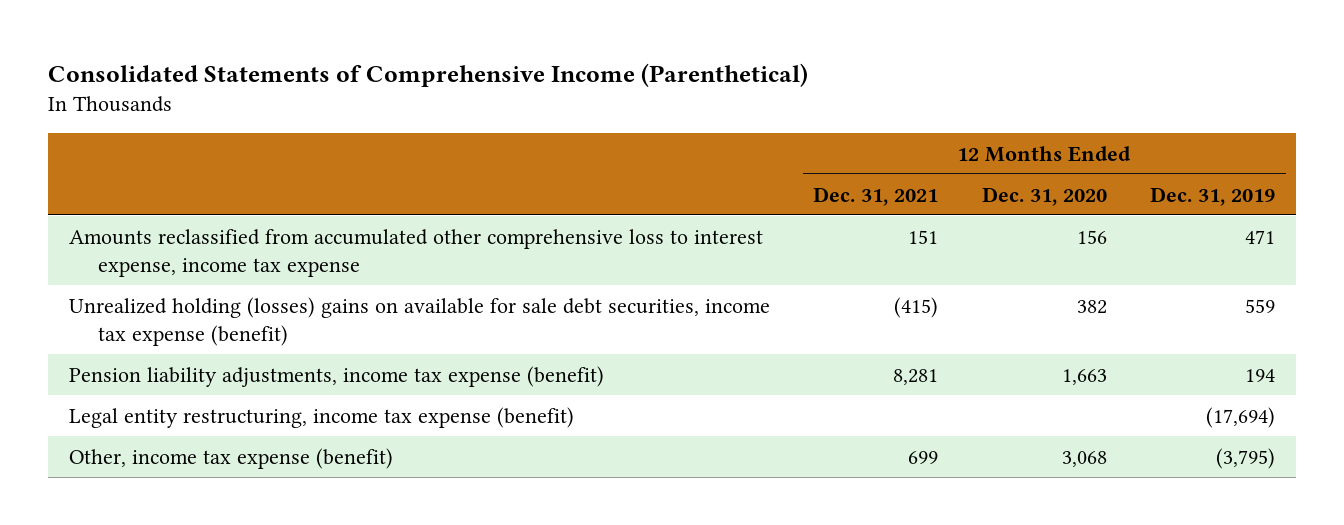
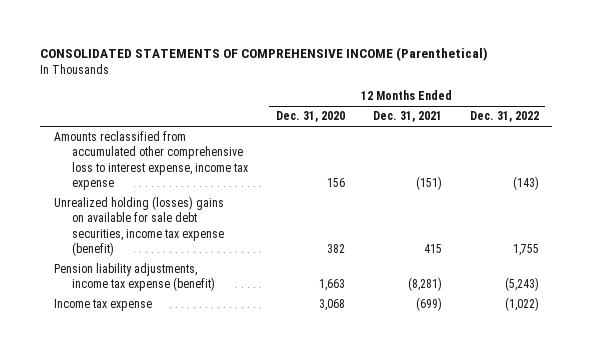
[47,62,808,87] Consolidated Statements of Comprehensive Income (Parenthetical) -> [39,47,488,62] CONSOLIDATED STATEMENTS OF COMPREHENSIVE INCOME (Parenthetical)
[1149,186,1275,206] Dec. 31, 2019 -> none
none -> [469,111,539,123] Dec. 31, 2022
[69,406,575,428] Legal entity restructuring, income tax expense (benefit) -> none
[908,229,939,244] 151 -> [415,175,442,190] (151)
[894,296,939,318] (415) -> [423,243,442,253] 415
[893,368,939,385] 8,281 -> [407,277,442,292] (8,281)
[69,447,394,469] Other, income tax expense (benefit) -> [53,299,152,312] Income tax expense
[908,450,939,464] 699 -> [415,297,442,312] (699)

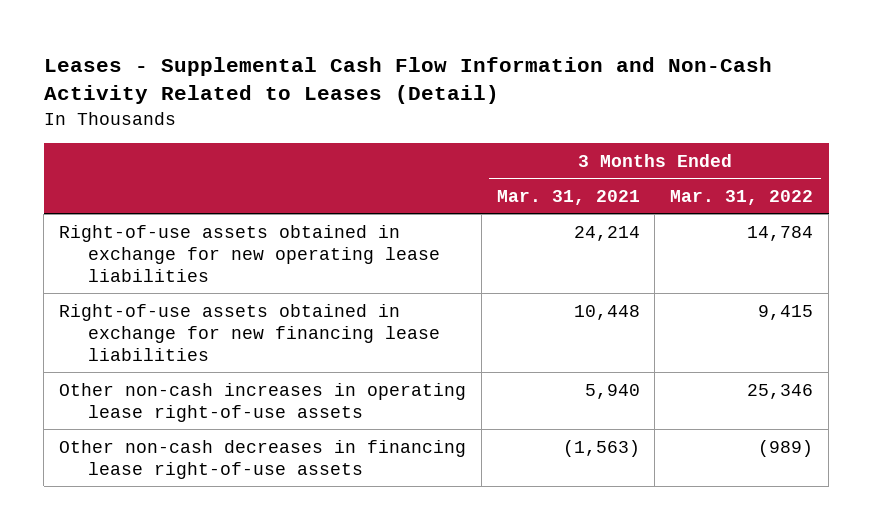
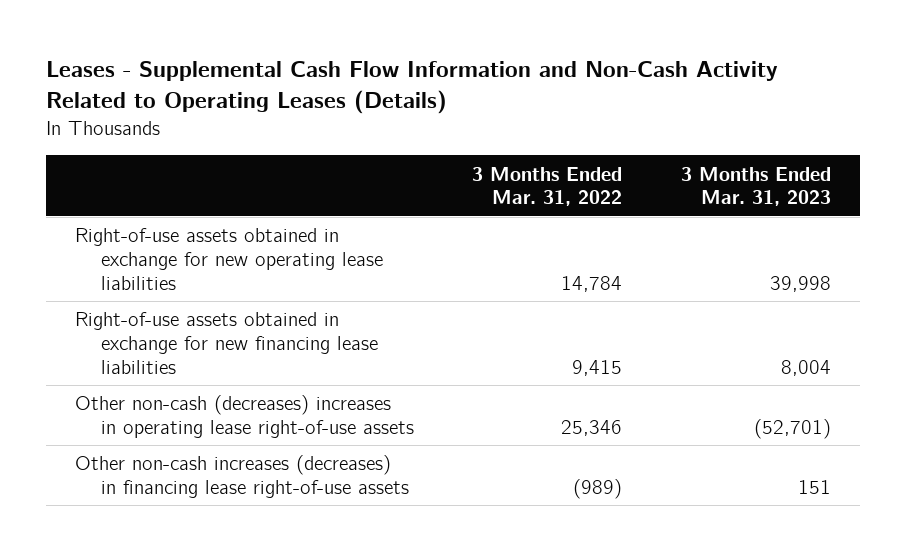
[43,56,772,105] Leases - Supplemental Cash Flow Information and Non-Cash Activity Related to Leases (Detail) -> [46,61,779,115] Leases - Supplemental Cash Flow Information and Non-Cash Activity Related to Operating Leases (Details)
[496,189,640,205] Mar. 31, 2021 -> none
none -> [680,166,831,207] 3 Months Ended Mar. 31, 2023
[58,382,466,422] Other non-cash increases in operating lease right-of-use assets -> [75,395,415,439] Other non-cash (decreases) increases in operating lease right-of-use assets
[58,439,466,479] Other non-cash decreases in financing lease right-of-use assets -> [75,455,410,499] Other non-cash increases (decreases) in financing lease right-of-use assets

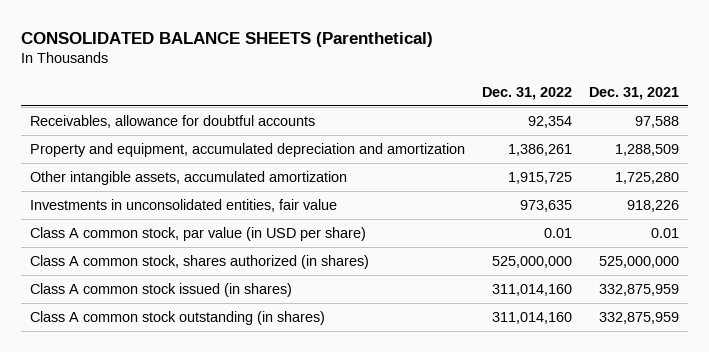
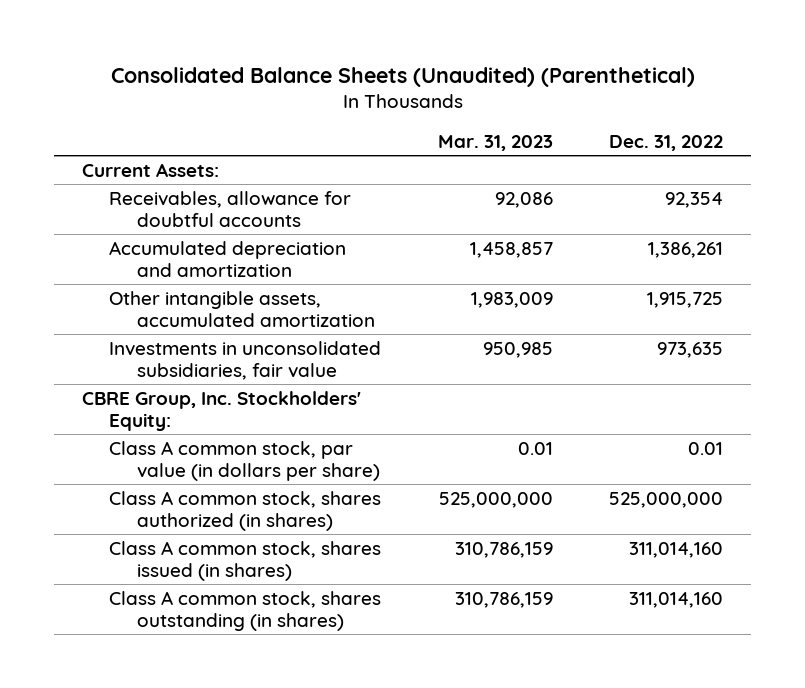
[21,31,434,47] CONSOLIDATED BALANCE SHEETS (Parenthetical) -> [110,66,695,87] Consolidated Balance Sheets (Unaudited) (Parenthetical)
[589,86,680,100] Dec. 31, 2021 -> none
none -> [437,134,553,151] Mar. 31, 2023
none -> [81,162,219,177] Current Assets:
[29,142,465,157] Property and equipment, accumulated depreciation and amortization -> [109,240,347,277] Accumulated depreciation and amortization
[29,198,337,212] Investments in unconsolidated entities, fair value -> [109,340,382,380] Investments in unconsolidated subsidiaries, fair value
none -> [81,390,361,431] CBRE Group, Inc. Stockholders' Equity:
[29,226,366,241] Class A common stock, par value (in USD per share) -> [109,440,380,481] Class A common stock, par value (in dollars per share)
[29,282,292,297] Class A common stock issued (in shares) -> [109,540,382,581] Class A common stock, shares issued (in shares)
[29,310,325,325] Class A common stock outstanding (in shares) -> [109,590,382,631] Class A common stock, shares outstanding (in shares)

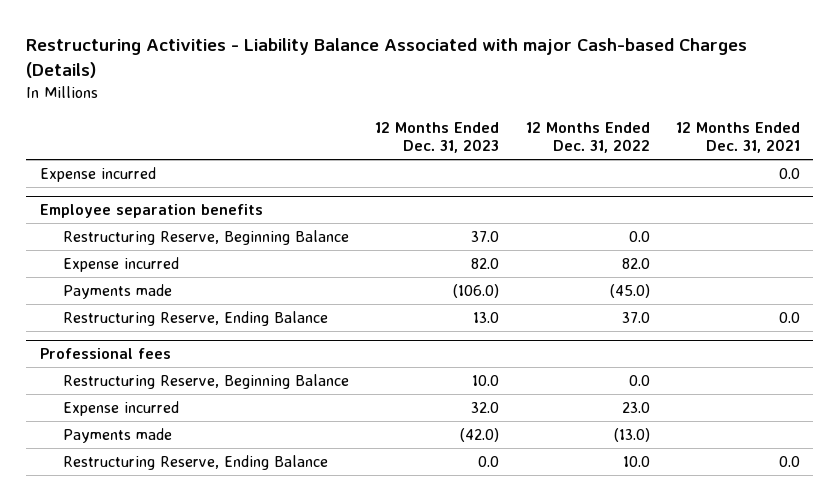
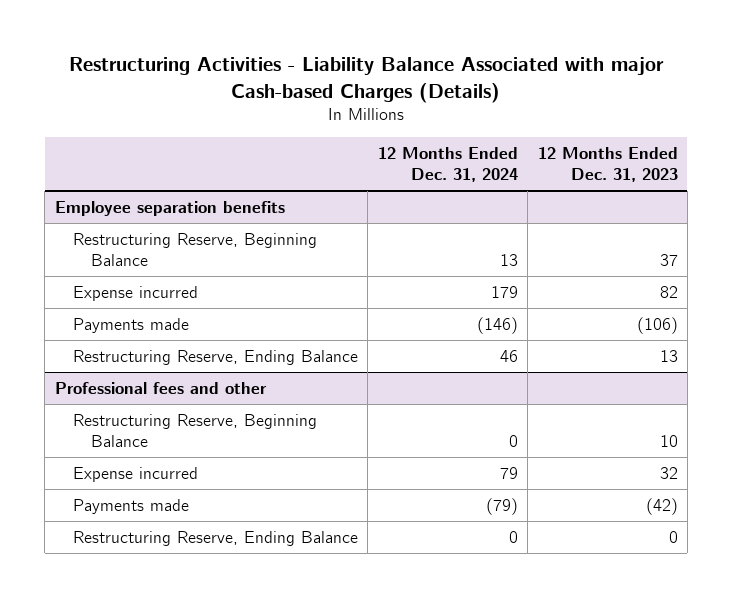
[525,121,650,154] 12 Months Ended Dec. 31, 2022 -> none
[675,121,800,154] 12 Months Ended Dec. 31, 2021 -> none
none -> [377,147,518,183] 12 Months Ended Dec. 31, 2024
[39,166,156,182] Expense incurred -> none
[471,230,500,242] 37.0 -> [659,253,678,266] 37
[471,257,500,269] 82.0 -> [659,285,678,298] 82
[453,283,500,298] (106.0) -> [636,316,678,334] (106)
[473,311,500,323] 13.0 -> [659,349,678,362] 13
[39,348,171,360] Professional fees -> [54,381,267,394] Professional fees and other
[472,374,500,386] 10.0 -> [659,434,678,447] 10
[471,401,500,413] 32.0 -> [659,466,678,479] 32
[460,427,500,442] (42.0) -> [645,497,678,515] (42)
[478,455,500,467] 0.0 -> [668,530,678,543] 0

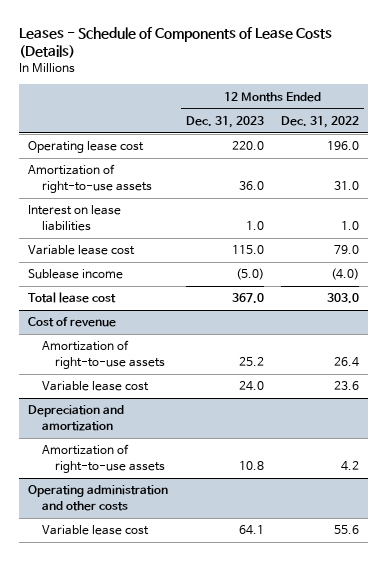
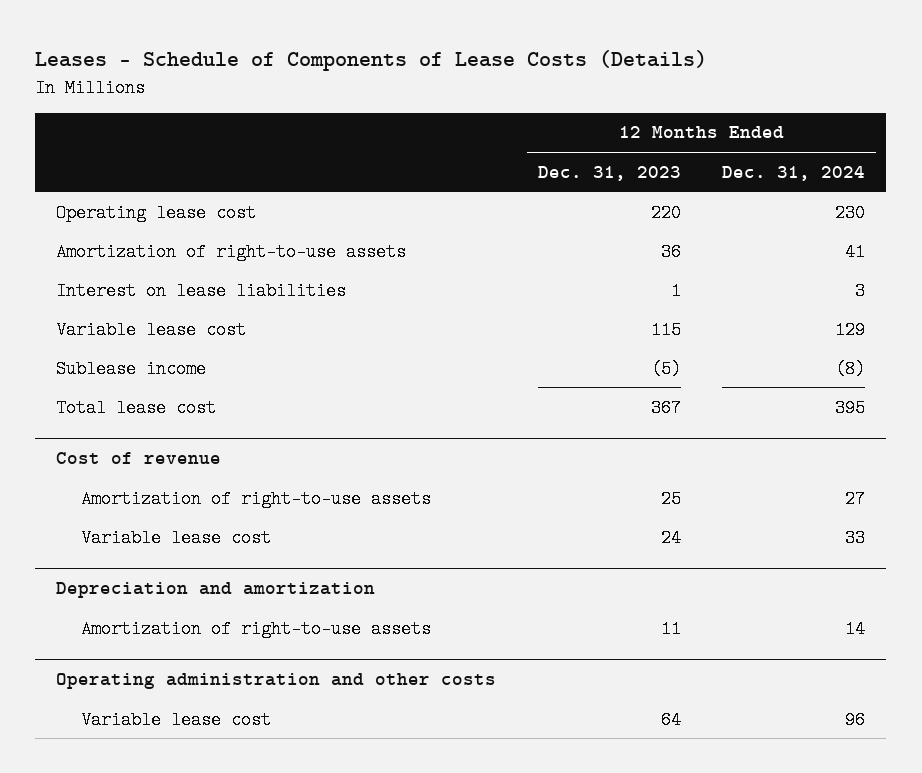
[281,115,360,128] Dec. 31, 2022 -> none
none -> [722,165,866,181] Dec. 31, 2024
[231,141,264,151] 220.0 -> [650,203,681,222] 220
[238,180,264,190] 36.0 -> [660,242,681,261] 36
[245,220,264,230] 1.0 -> [670,281,681,300] 1
[231,245,264,255] 115.0 -> [650,320,681,339] 115
[235,268,264,281] (5.0) -> [650,359,681,378] (5)
[231,293,264,304] 367.0 -> [650,398,681,417] 367
[238,356,264,366] 25.2 -> [660,489,681,508] 25
[238,381,264,392] 24.0 -> [660,528,681,547] 24
[238,460,264,470] 10.8 -> [660,619,681,638] 11
[238,525,264,536] 64.1 -> [660,710,681,729] 64

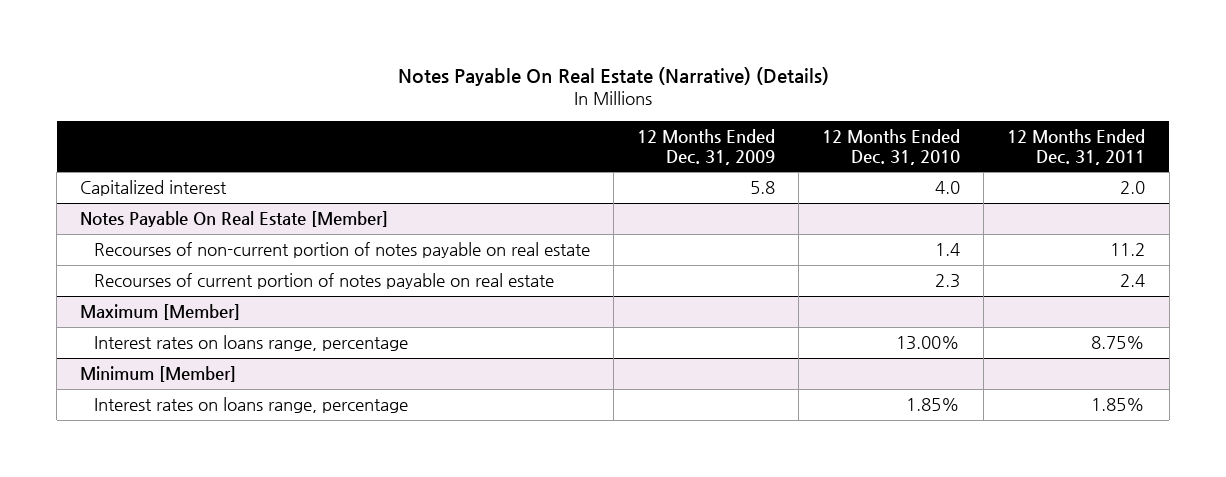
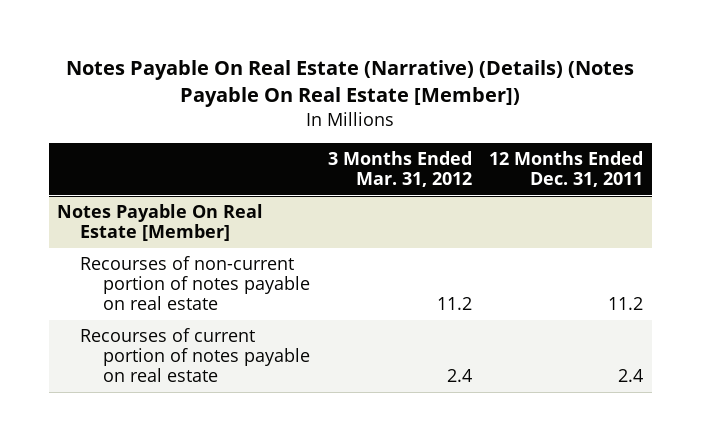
[397,67,829,87] Notes Payable On Real Estate (Narrative) (Details) -> [66,60,635,108] Notes Payable On Real Estate (Narrative) (Details) (Notes Payable On Real Estate [Member])
[637,128,776,165] 12 Months Ended Dec. 31, 2009 -> none
[822,128,961,165] 12 Months Ended Dec. 31, 2010 -> none
none -> [327,150,472,188] 3 Months Ended Mar. 31, 2012
[80,180,228,197] Capitalized interest -> none
[80,304,241,321] Maximum [Member] -> none
[93,335,408,352] Interest rates on loans range, percentage -> none
[80,366,237,383] Minimum [Member] -> none
[93,397,408,414] Interest rates on loans range, percentage -> none

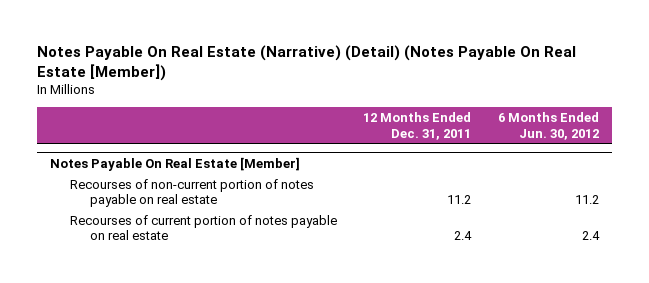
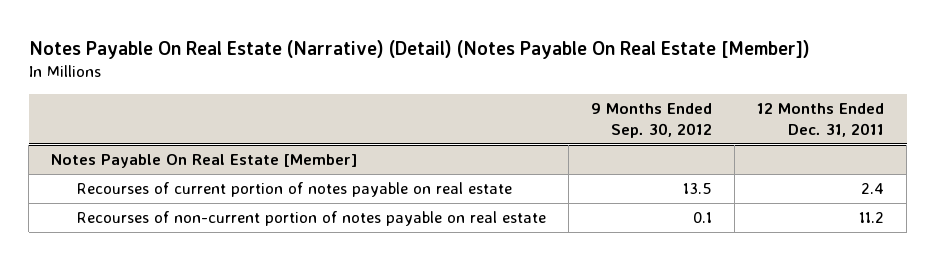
[497,112,599,140] 6 Months Ended Jun. 30, 2012 -> none
none -> [591,103,713,138] 9 Months Ended Sep. 30, 2012
[70,178,315,208] Recourses of non-current portion of notes payable on real estate -> [76,211,546,227] Recourses of non-current portion of notes payable on real estate

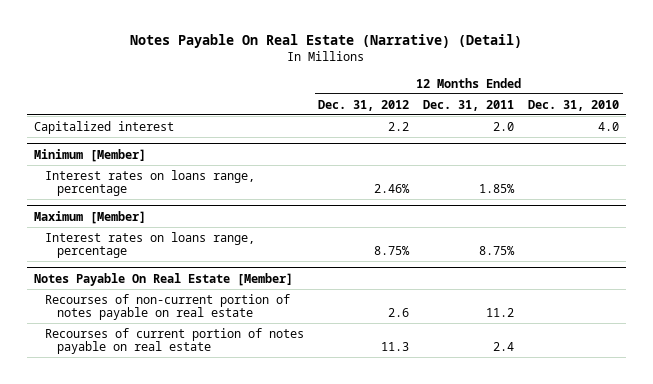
[28,39,810,59] Notes Payable On Real Estate (Narrative) (Detail) (Notes Payable On Real Estate [Member]) -> [130,34,523,49] Notes Payable On Real Estate (Narrative) (Detail)
[591,103,713,138] 9 Months Ended Sep. 30, 2012 -> none
none -> [318,99,410,111] Dec. 31, 2012
none -> [528,99,620,111] Dec. 31, 2010
none -> [33,120,174,134] Capitalized interest
none -> [33,148,146,162] Minimum [Member]
none -> [45,169,256,197] Interest rates on loans range, percentage
none -> [33,210,146,224] Maximum [Member]
none -> [45,231,256,259] Interest rates on loans range, percentage
[76,182,512,198] Recourses of current portion of notes payable on real estate -> [45,327,305,355] Recourses of current portion of notes payable on real estate

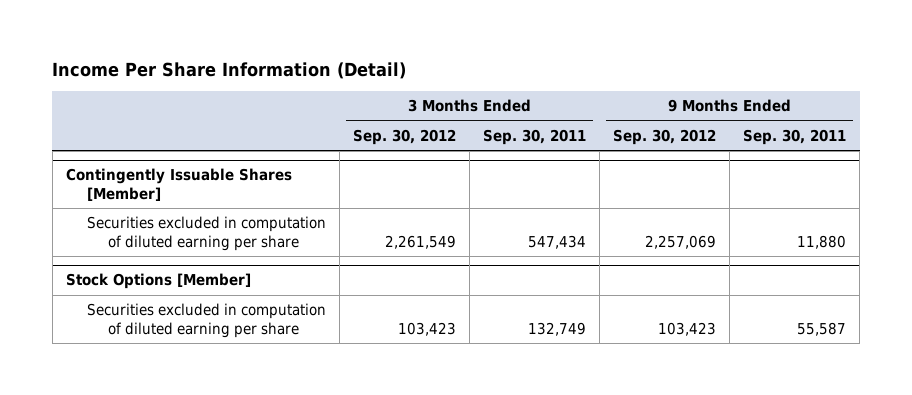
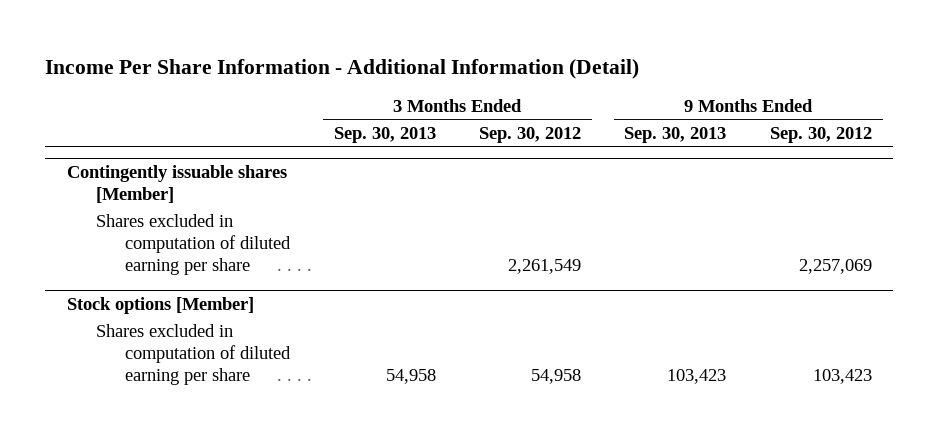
[52,61,407,79] Income Per Share Information (Detail) -> [45,58,640,79] Income Per Share Information - Additional Information (Detail)
[483,128,587,145] Sep. 30, 2011 -> none
[743,128,847,145] Sep. 30, 2011 -> none
none -> [333,126,436,143] Sep. 30, 2013
none -> [624,126,727,143] Sep. 30, 2013
[65,168,292,201] Contingently Issuable Shares [Member] -> [66,164,287,203] Contingently issuable shares [Member]
[86,216,326,251] Securities excluded in computation of diluted earning per share -> [96,213,292,276] Shares excluded in computation of diluted earning per share
[65,273,251,290] Stock Options [Member] -> [66,296,254,314] Stock options [Member]
[86,303,326,338] Securities excluded in computation of diluted earning per share -> [96,323,292,386] Shares excluded in computation of diluted earning per share
[398,321,457,336] 103,423 -> [531,369,582,385] 54,958

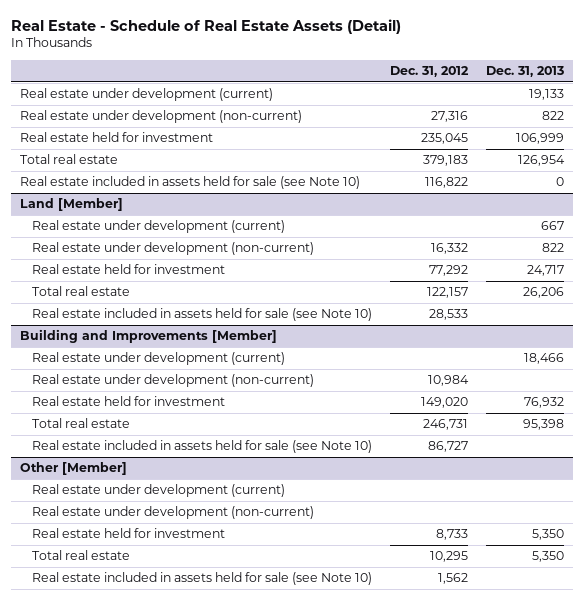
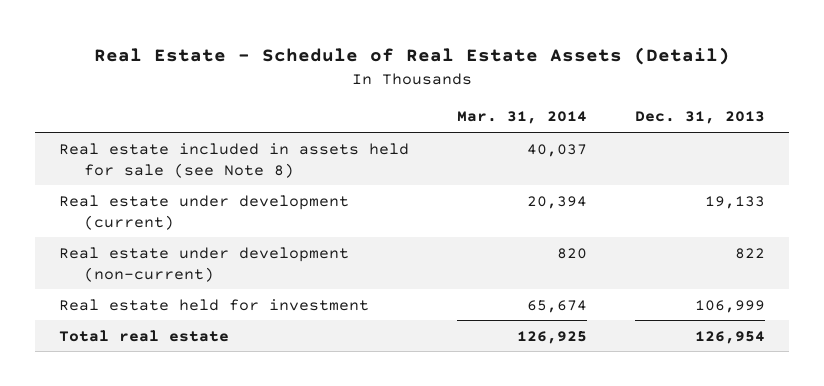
[390,66,470,78] Dec. 31, 2012 -> none
none -> [457,111,588,125] Mar. 31, 2014
none -> [59,142,410,178] Real estate included in assets held for sale (see Note 8)
[20,176,361,190] Real estate included in assets held for sale (see Note 10) -> none
[20,198,124,212] Land [Member] -> none
[32,220,286,234] Real estate under development (current) -> none
[32,242,315,256] Real estate under development (non-current) -> none
[32,264,226,275] Real estate held for investment -> none
[32,286,131,297] Total real estate -> none
[32,308,373,322] Real estate included in assets held for sale (see Note 10) -> none
[20,329,278,344] Building and Improvements [Member] -> none
[32,352,286,366] Real estate under development (current) -> none
[32,374,315,388] Real estate under development (non-current) -> none
[32,396,226,407] Real estate held for investment -> none
[32,418,131,429] Total real estate -> none
[32,440,373,454] Real estate included in assets held for sale (see Note 10) -> none
[20,462,128,476] Other [Member] -> none
[32,484,286,498] Real estate under development (current) -> none
[32,506,315,520] Real estate under development (non-current) -> none
[32,528,226,539] Real estate held for investment -> none
[32,550,131,561] Total real estate -> none
[32,572,373,586] Real estate included in assets held for sale (see Note 10) -> none

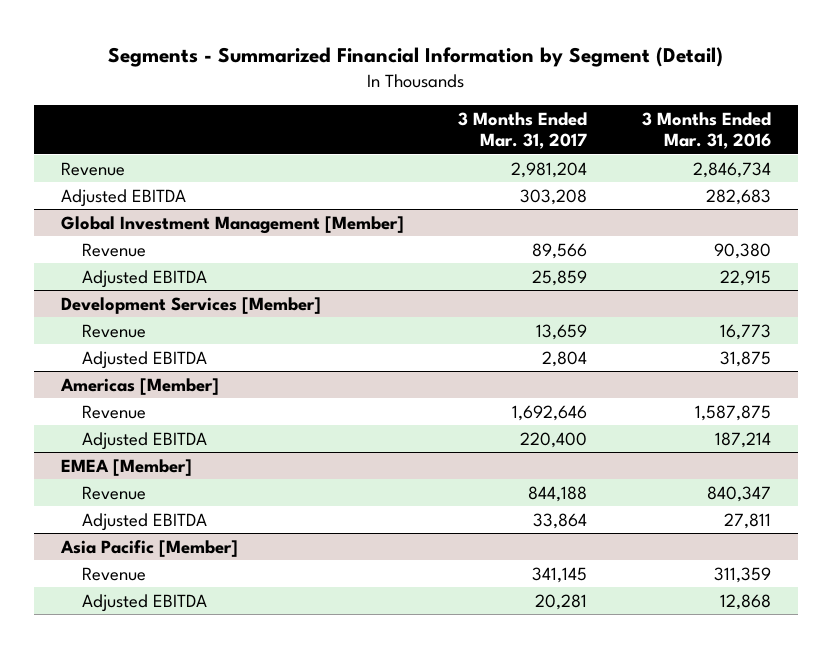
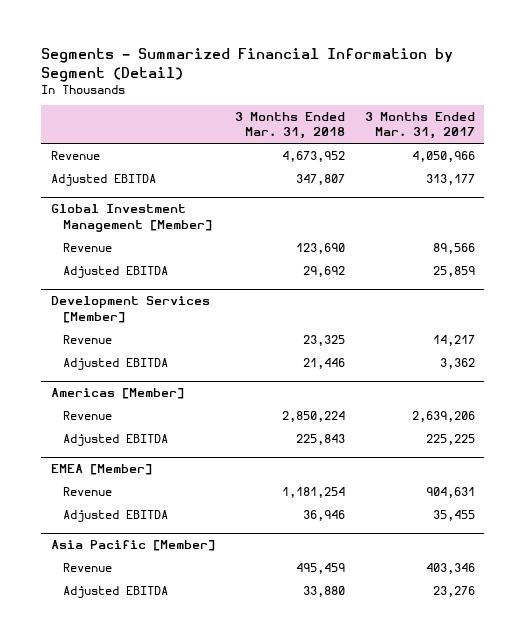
[641,111,771,149] 3 Months Ended Mar. 31, 2016 -> none
none -> [234,112,345,140] 3 Months Ended Mar. 31, 2018
[511,161,588,178] 2,981,204 -> [411,150,475,162] 4,050,966
[520,188,588,205] 303,208 -> [425,173,475,185] 313,177
[536,323,588,340] 13,659 -> [432,334,475,346] 14,217
[542,350,588,367] 2,804 -> [439,357,475,369] 3,362
[512,404,588,421] 1,692,646 -> [411,410,475,422] 2,639,206
[520,431,588,448] 220,400 -> [425,433,475,445] 225,225
[528,485,588,502] 844,188 -> [425,486,475,498] 904,631
[533,512,588,529] 33,864 -> [432,509,475,521] 35,455
[532,566,588,583] 341,145 -> [425,562,475,574] 403,346
[535,593,588,610] 20,281 -> [432,585,475,597] 23,276

